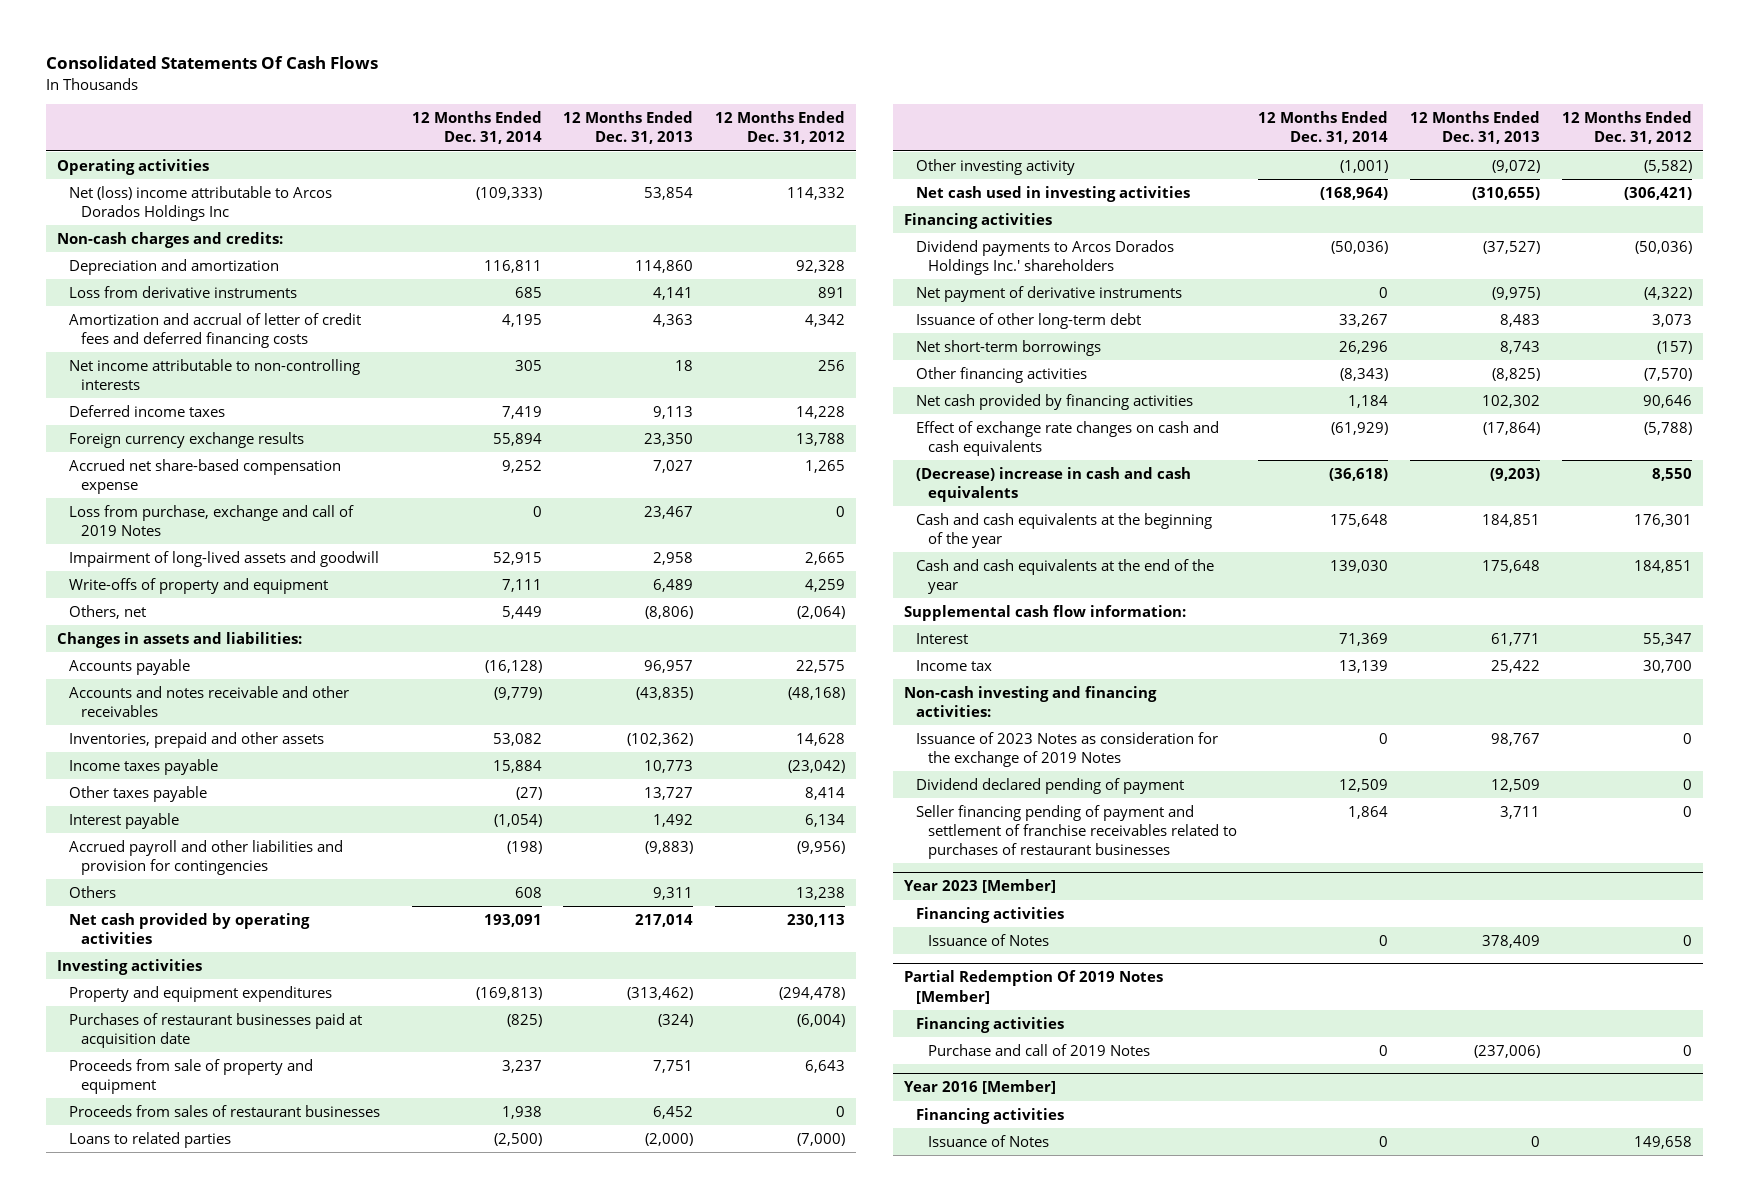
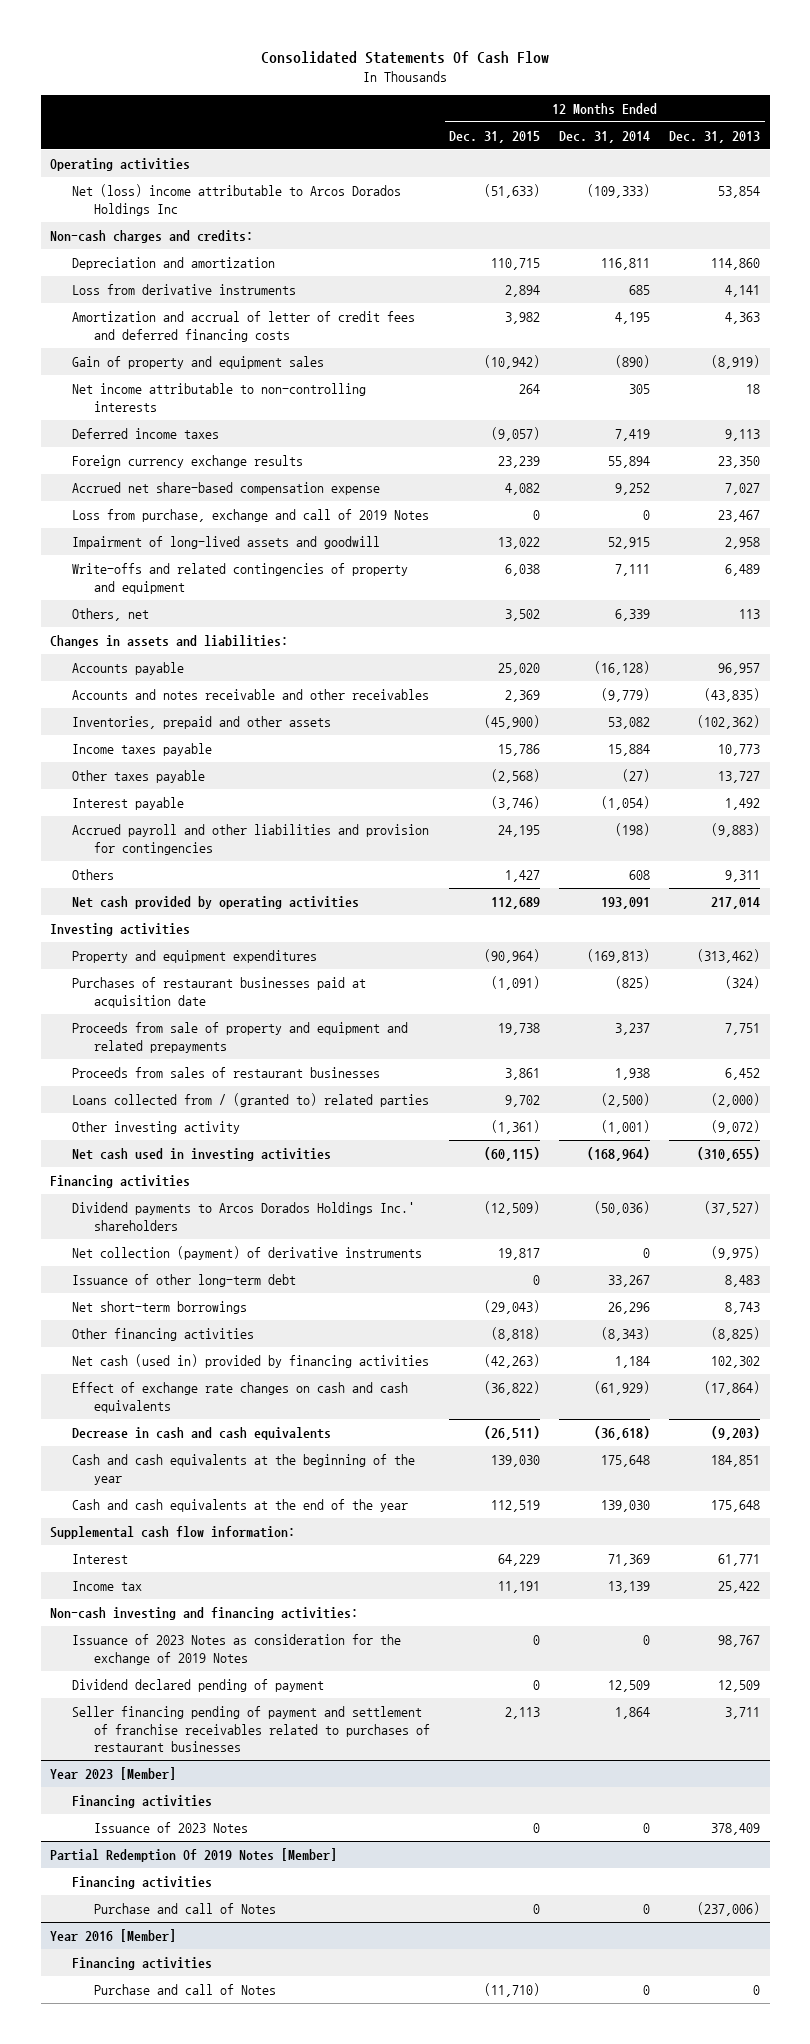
[46,56,379,70] Consolidated Statements Of Cash Flows -> [261,51,550,65] Consolidated Statements Of Cash Flow
[715,111,846,145] 12 Months Ended Dec. 31, 2012 -> none
none -> [449,130,541,143] Dec. 31, 2015
none -> [72,355,325,369] Gain of property and equipment sales
[69,577,329,594] Write-offs of property and equipment -> [72,562,409,594] Write-offs and related contingencies of property and equipment
[501,605,542,619] 5,449 -> [615,608,651,621] 6,339
[645,605,694,619] (8,806) -> [739,608,761,619] 113
[69,1058,314,1094] Proceeds from sale of property and equipment -> [72,1021,409,1053] Proceeds from sale of property and equipment and related prepayments
[69,1131,232,1148] Loans to related parties -> [72,1092,430,1107] Loans collected from / (granted to) related parties
[915,285,1182,302] Net payment of derivative instruments -> [72,1245,423,1260] Net collection (payment) of derivative instruments
[915,393,1193,410] Net cash provided by financing activities -> [72,1353,430,1368] Net cash (used in) provided by financing activities
[915,466,1191,502] (Decrease) increase in cash and cash equivalents -> [72,1426,332,1440] Decrease in cash and cash equivalents
[927,933,1049,946] Issuance of Notes -> [94,1821,249,1833] Issuance of 2023 Notes
[927,1043,1150,1056] Purchase and call of 2019 Notes -> [94,1902,277,1914] Purchase and call of Notes
[927,1134,1049,1147] Issuance of Notes -> none
none -> [94,1983,277,1995] Purchase and call of Notes

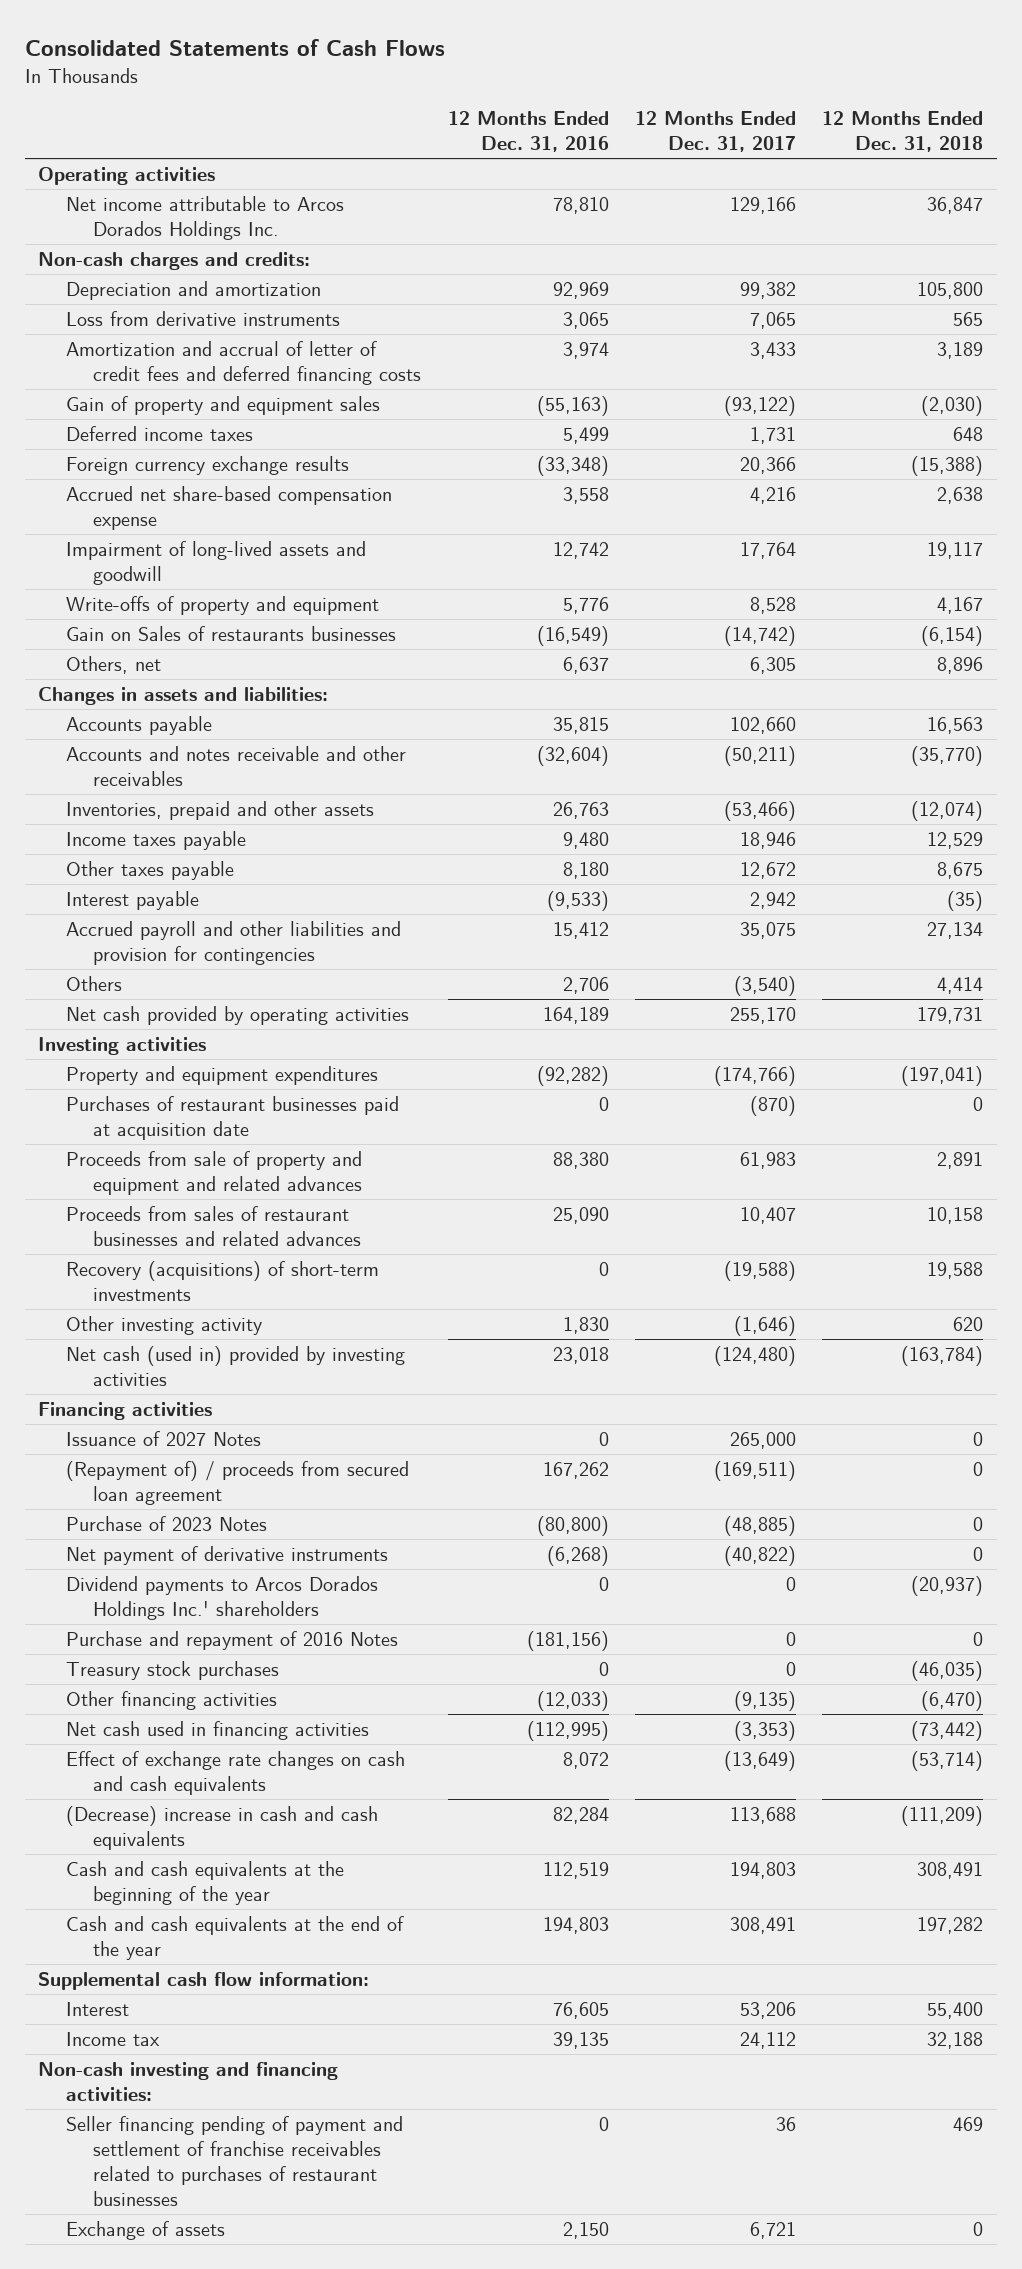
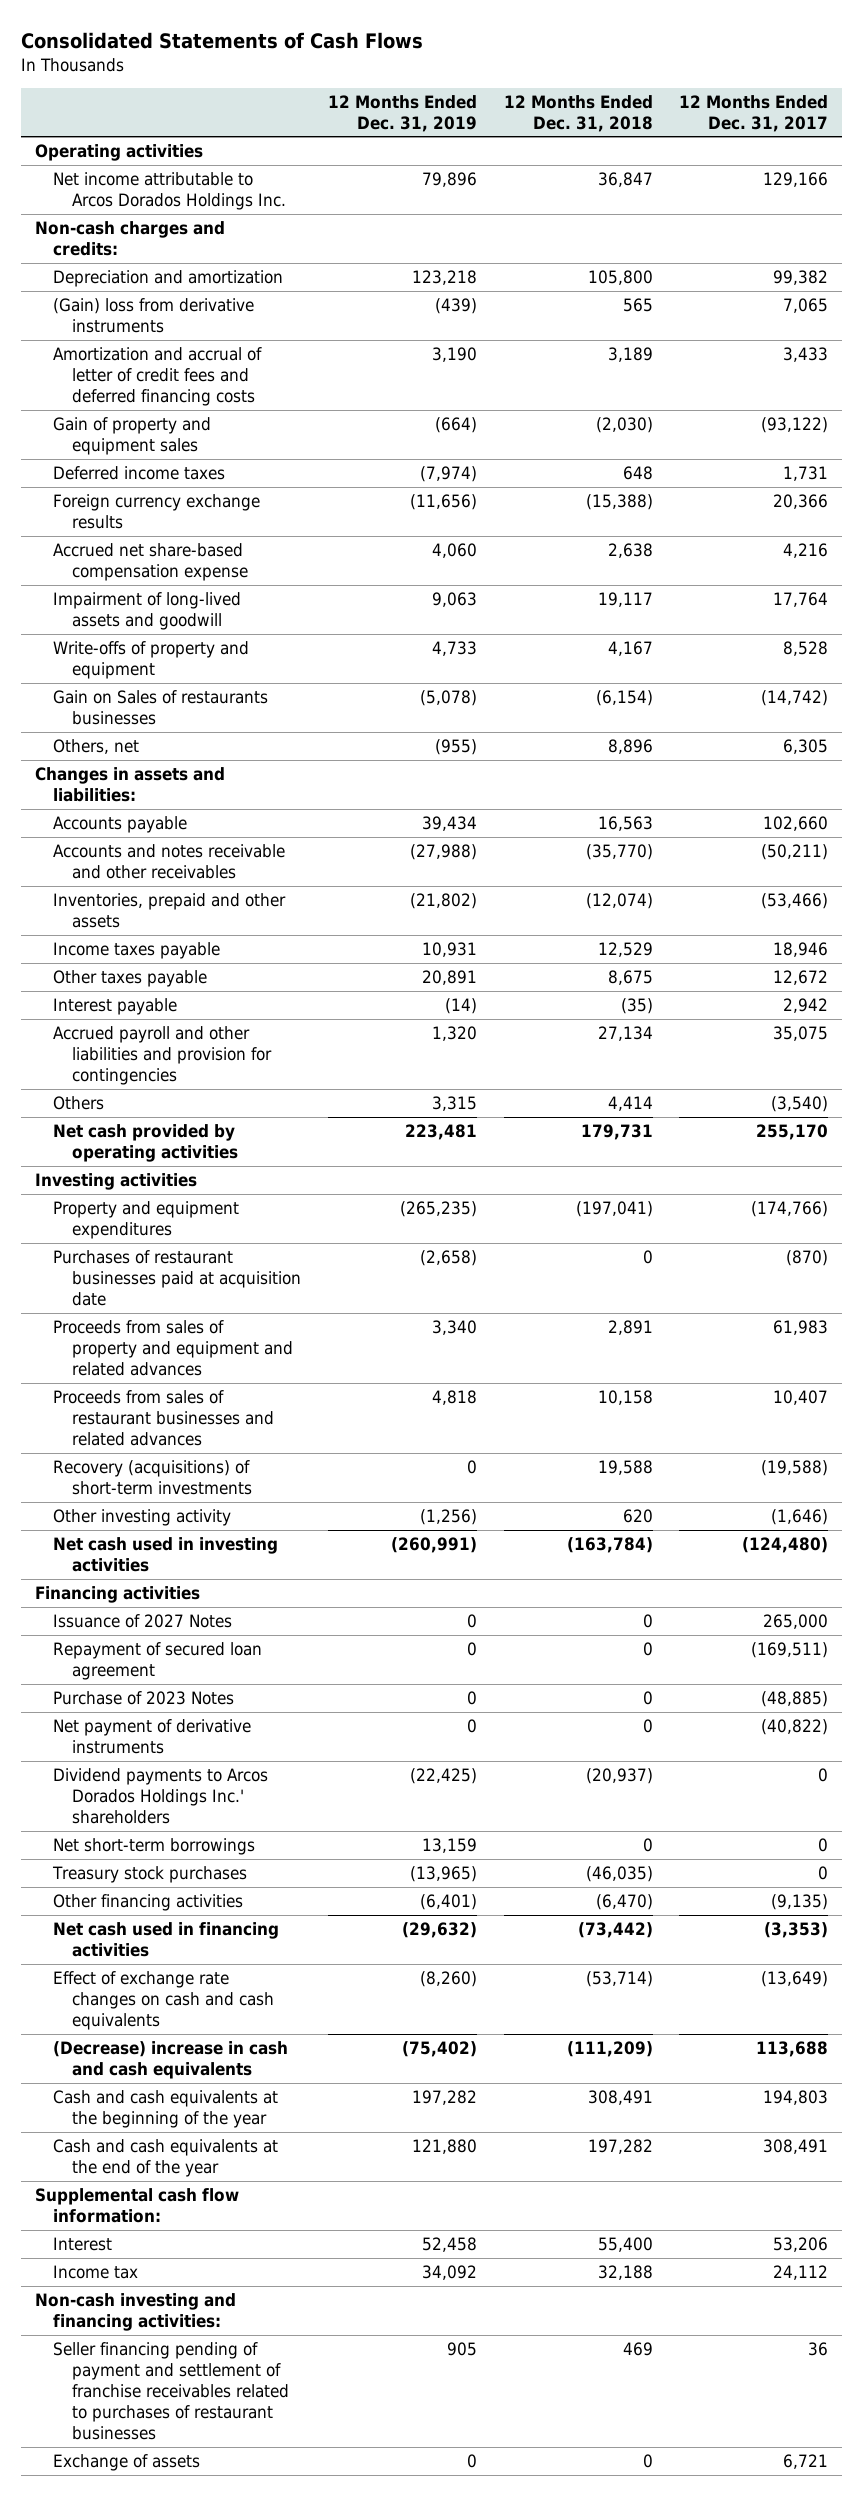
[447,110,609,153] 12 Months Ended Dec. 31, 2016 -> none
none -> [328,94,478,132] 12 Months Ended Dec. 31, 2019
[65,310,340,326] Loss from derivative instruments -> [53,298,255,334] (Gain) loss from derivative instruments
[65,1150,363,1196] Proceeds from sale of property and equipment and related advances -> [53,1320,294,1376] Proceeds from sales of property and equipment and related advances
[65,1345,405,1387] Net cash (used in) provided by investing activities -> [53,1537,279,1573] Net cash used in investing activities
[65,1460,409,1506] (Repayment of) / proceeds from secured loan agreement -> [53,1642,263,1681] Repayment of secured loan agreement
[65,1630,398,1650] Purchase and repayment of 2016 Notes -> none
none -> [53,1838,256,1856] Net short-term borrowings

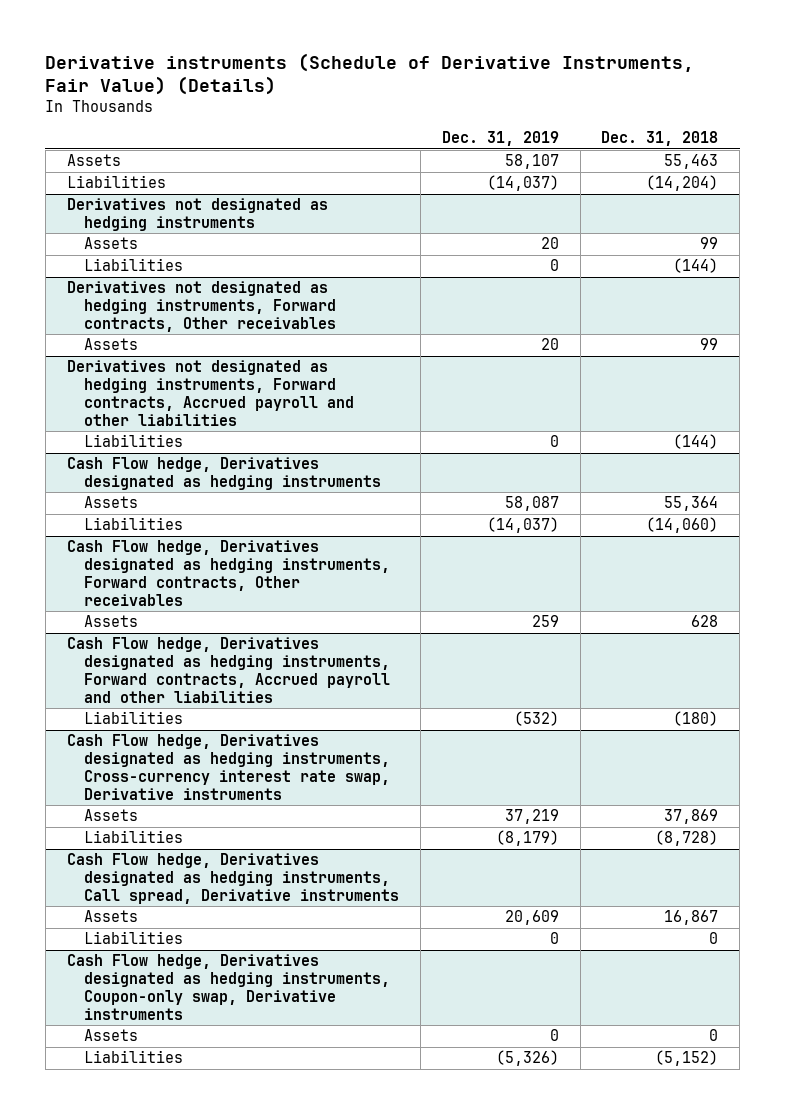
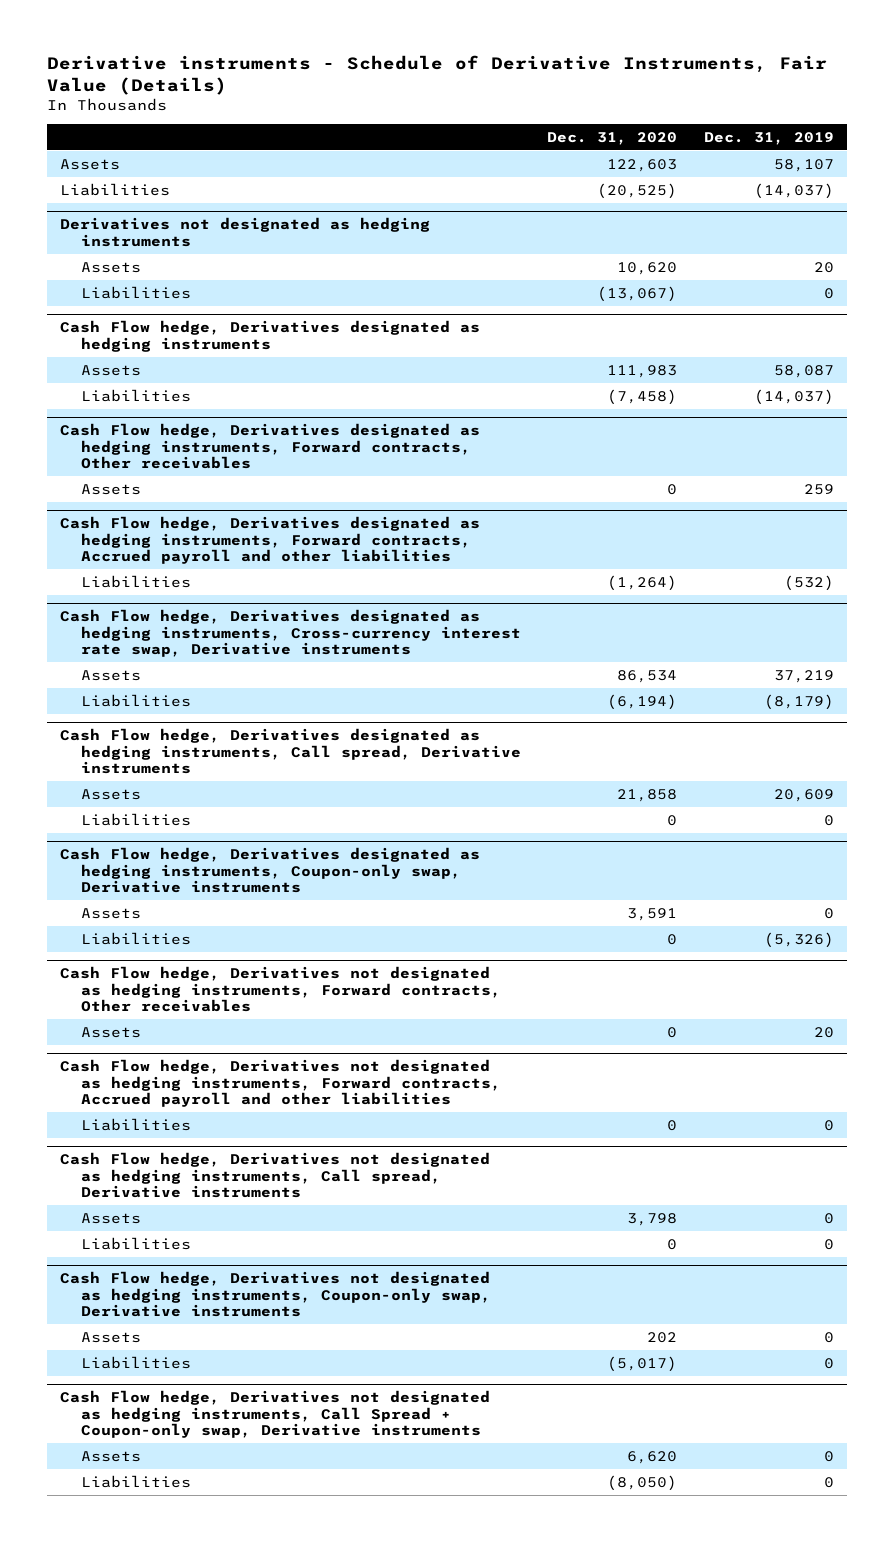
[45,52,695,95] Derivative instruments (Schedule of Derivative Instruments, Fair Value) (Details) -> [46,54,827,95] Derivative instruments - Schedule of Derivative Instruments, Fair Value (Details)
[601,131,719,147] Dec. 31, 2018 -> none
none -> [547,131,678,145] Dec. 31, 2020
[66,281,336,332] Derivatives not designated as hedging instruments, Forward contracts, Other receivables -> none
[83,338,138,351] Assets -> none
[66,360,354,426] Derivatives not designated as hedging instruments, Forward contracts, Accrued payroll and other liabilities -> none
[83,434,183,448] Liabilities -> none
none -> [60,966,501,1013] Cash Flow hedge, Derivatives not designated as hedging instruments, Forward contracts, Other receivables
none -> [80,1026,141,1038] Assets
none -> [60,1059,501,1108] Cash Flow hedge, Derivatives not designated as hedging instruments, Forward contracts, Accrued payroll and other liabilities
none -> [80,1117,191,1131] Liabilities
none -> [60,1152,491,1199] Cash Flow hedge, Derivatives not designated as hedging instruments, Call spread, Derivative instruments
none -> [80,1212,141,1224] Assets
none -> [80,1236,191,1250] Liabilities
none -> [60,1271,491,1318] Cash Flow hedge, Derivatives not designated as hedging instruments, Coupon-only swap, Derivative instruments
none -> [80,1331,141,1343] Assets
none -> [80,1355,191,1369] Liabilities
none -> [60,1390,491,1439] Cash Flow hedge, Derivatives not designated as hedging instruments, Call Spread + Coupon-only swap, Derivative instruments
none -> [80,1450,141,1462] Assets
none -> [80,1474,191,1488] Liabilities

